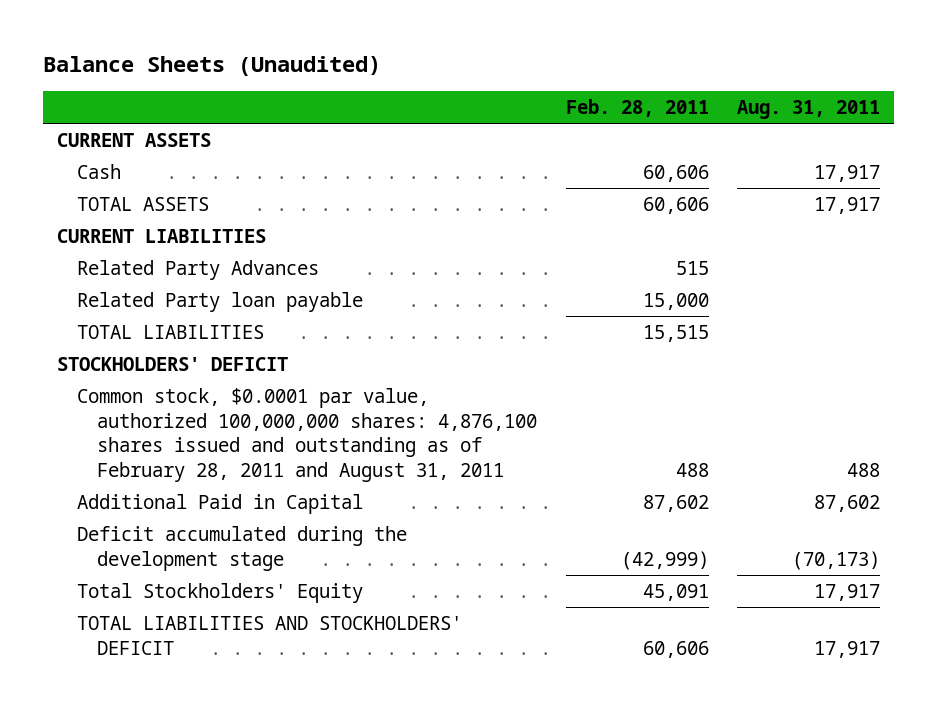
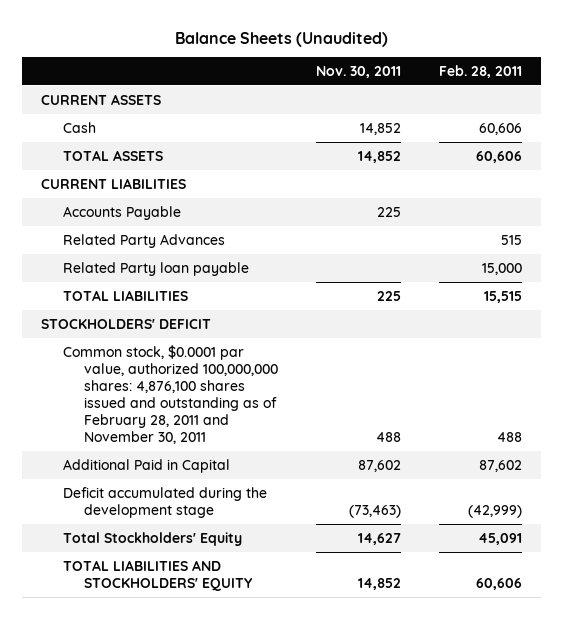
[736,100,880,120] Aug. 31, 2011 -> none
none -> [316,66,402,79] Nov. 30, 2011
none -> [62,205,181,220] Accounts Payable
[76,388,538,482] Common stock, $0.0001 par value, authorized 100,000,000 shares: 4,876,100 shares issued and outstanding as of February 28, 2011 and August 31, 2011 -> [62,344,279,444] Common stock, $0.0001 par value, authorized 100,000,000 shares: 4,876,100 shares issued and outstanding as of February 28, 2011 and November 30, 2011
[76,616,462,655] TOTAL LIABILITIES AND STOCKHOLDERS' DEFICIT -> [62,559,254,591] TOTAL LIABILITIES AND STOCKHOLDERS' EQUITY

